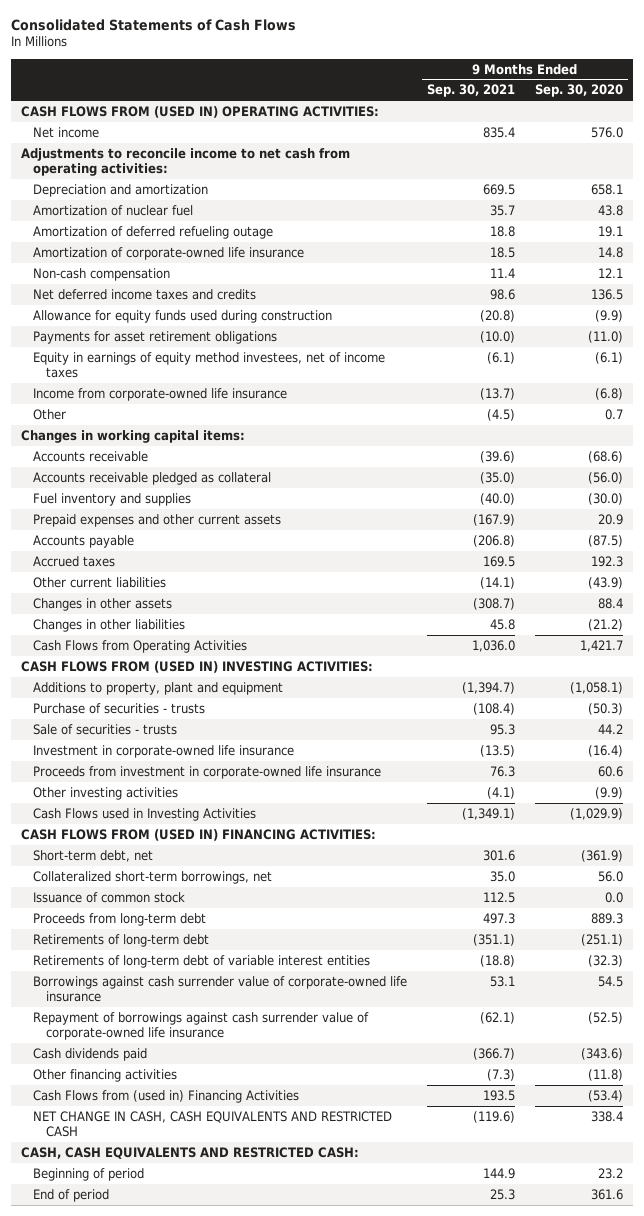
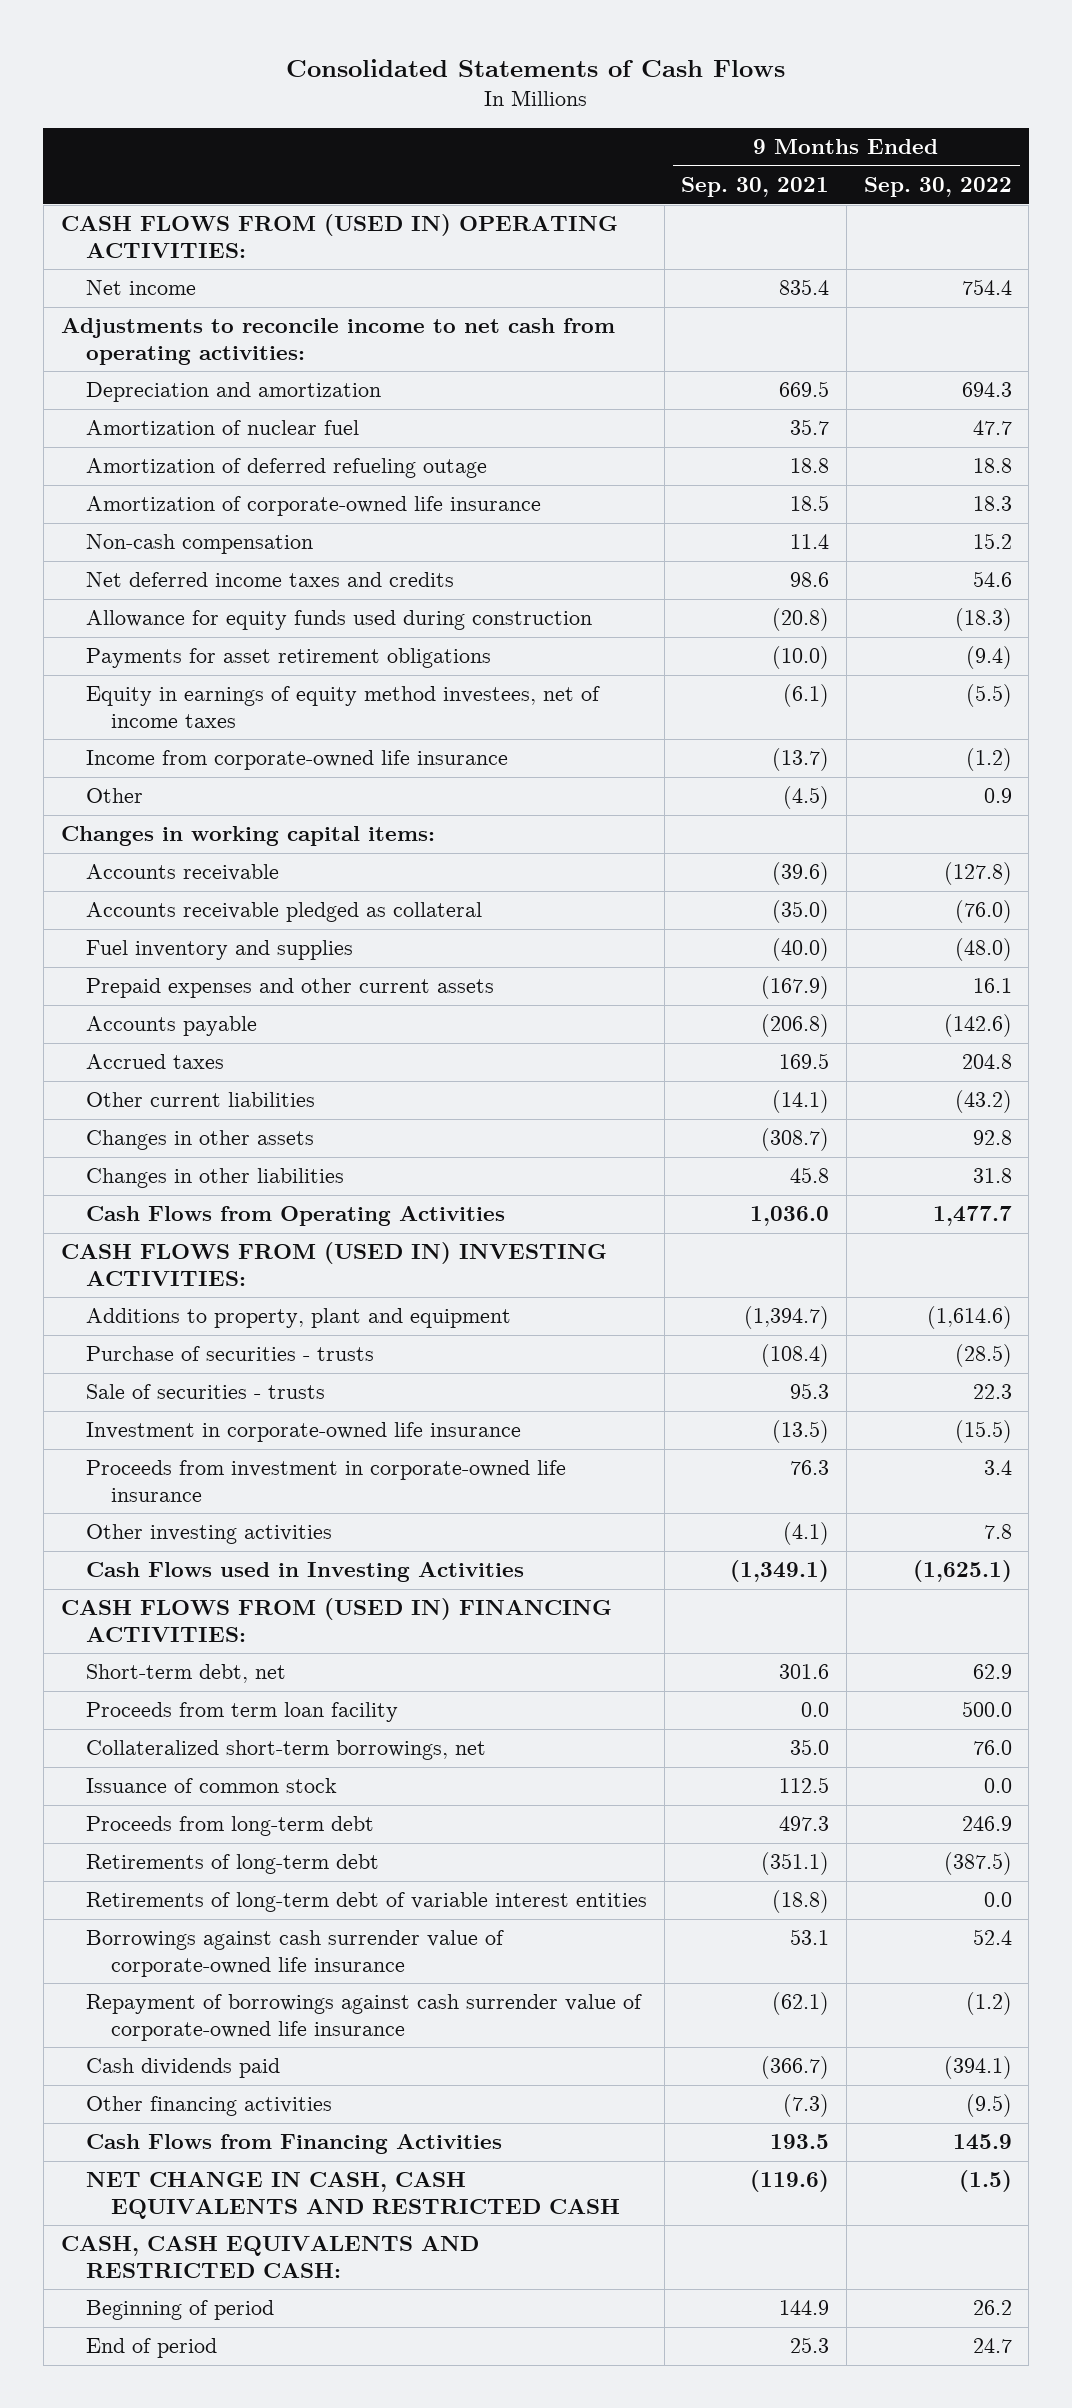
[535,84,624,98] Sep. 30, 2020 -> none
none -> [863,177,1012,198] Sep. 30, 2022
none -> [85,1702,398,1723] Proceeds from term loan facility
[33,1089,300,1103] Cash Flows from (used in) Financing Activities -> [85,2134,502,2155] Cash Flows from Financing Activities

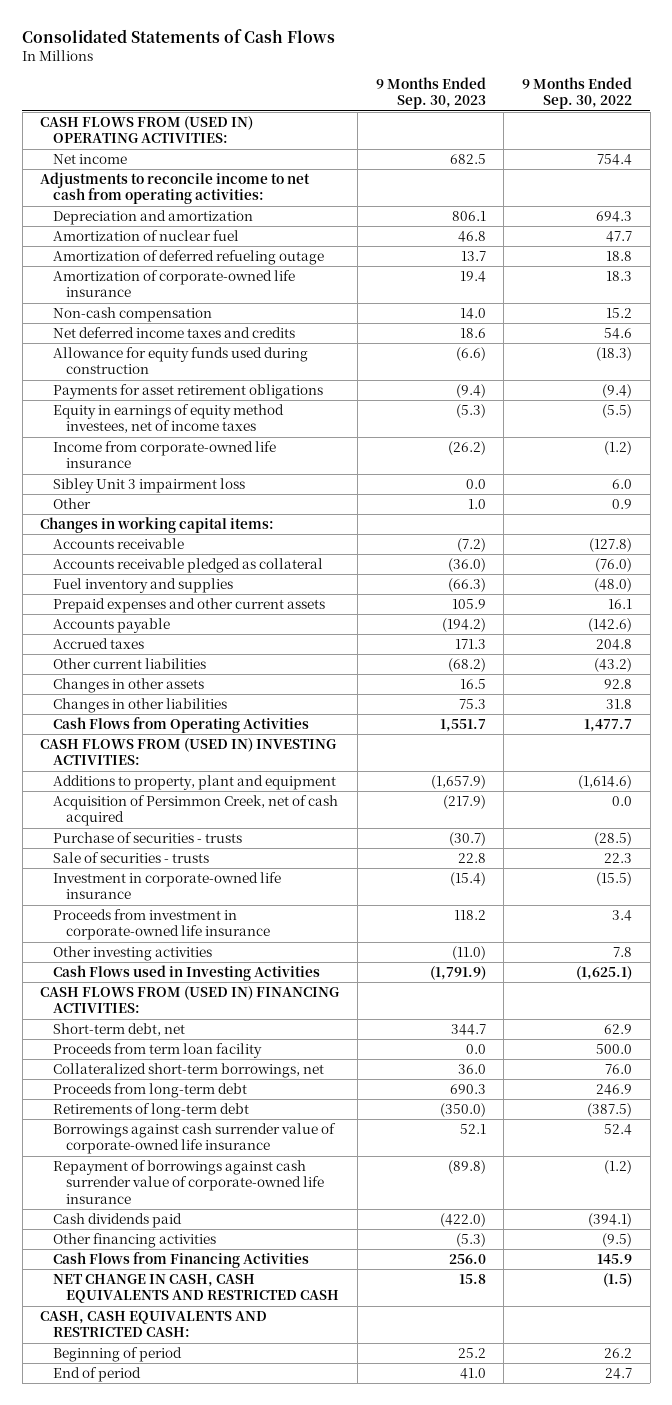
[681,177,830,198] Sep. 30, 2021 -> none
none -> [375,76,486,110] 9 Months Ended Sep. 30, 2023
none -> [52,477,245,493] Sibley Unit 3 impairment loss
none -> [52,794,338,827] Acquisition of Persimmon Creek, net of cash acquired
[85,1778,337,1794] Issuance of common stock -> none
[85,1892,647,1913] Retirements of long-term debt of variable interest entities -> none

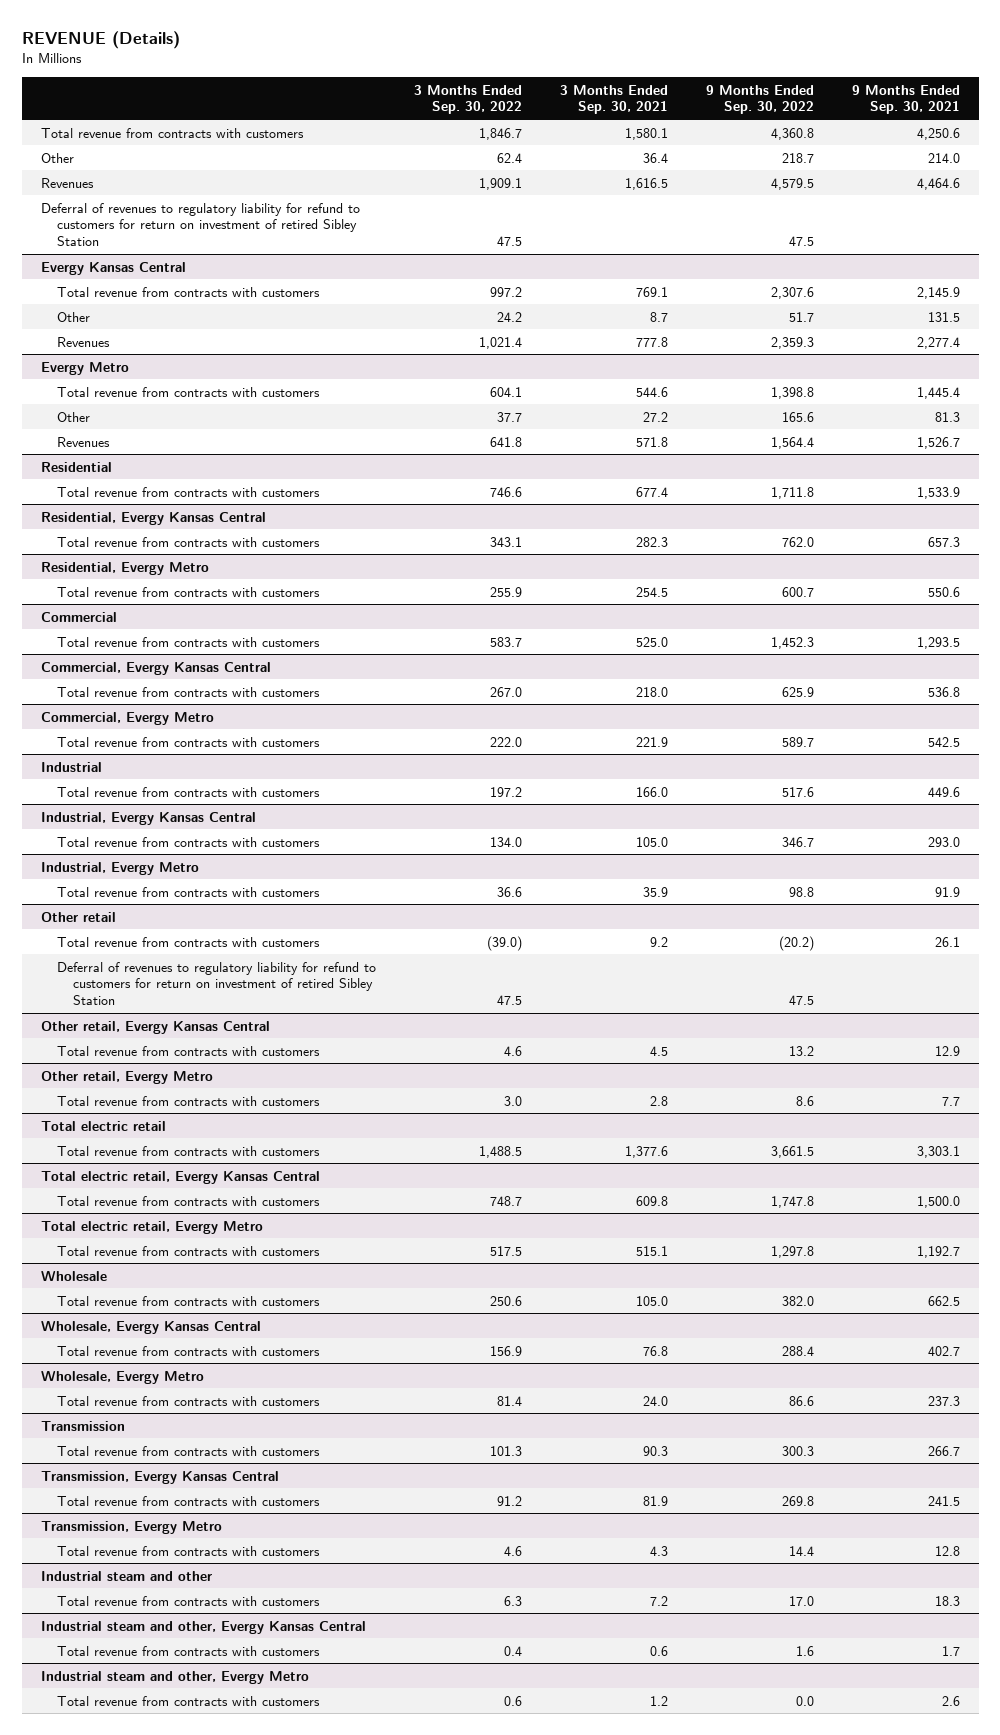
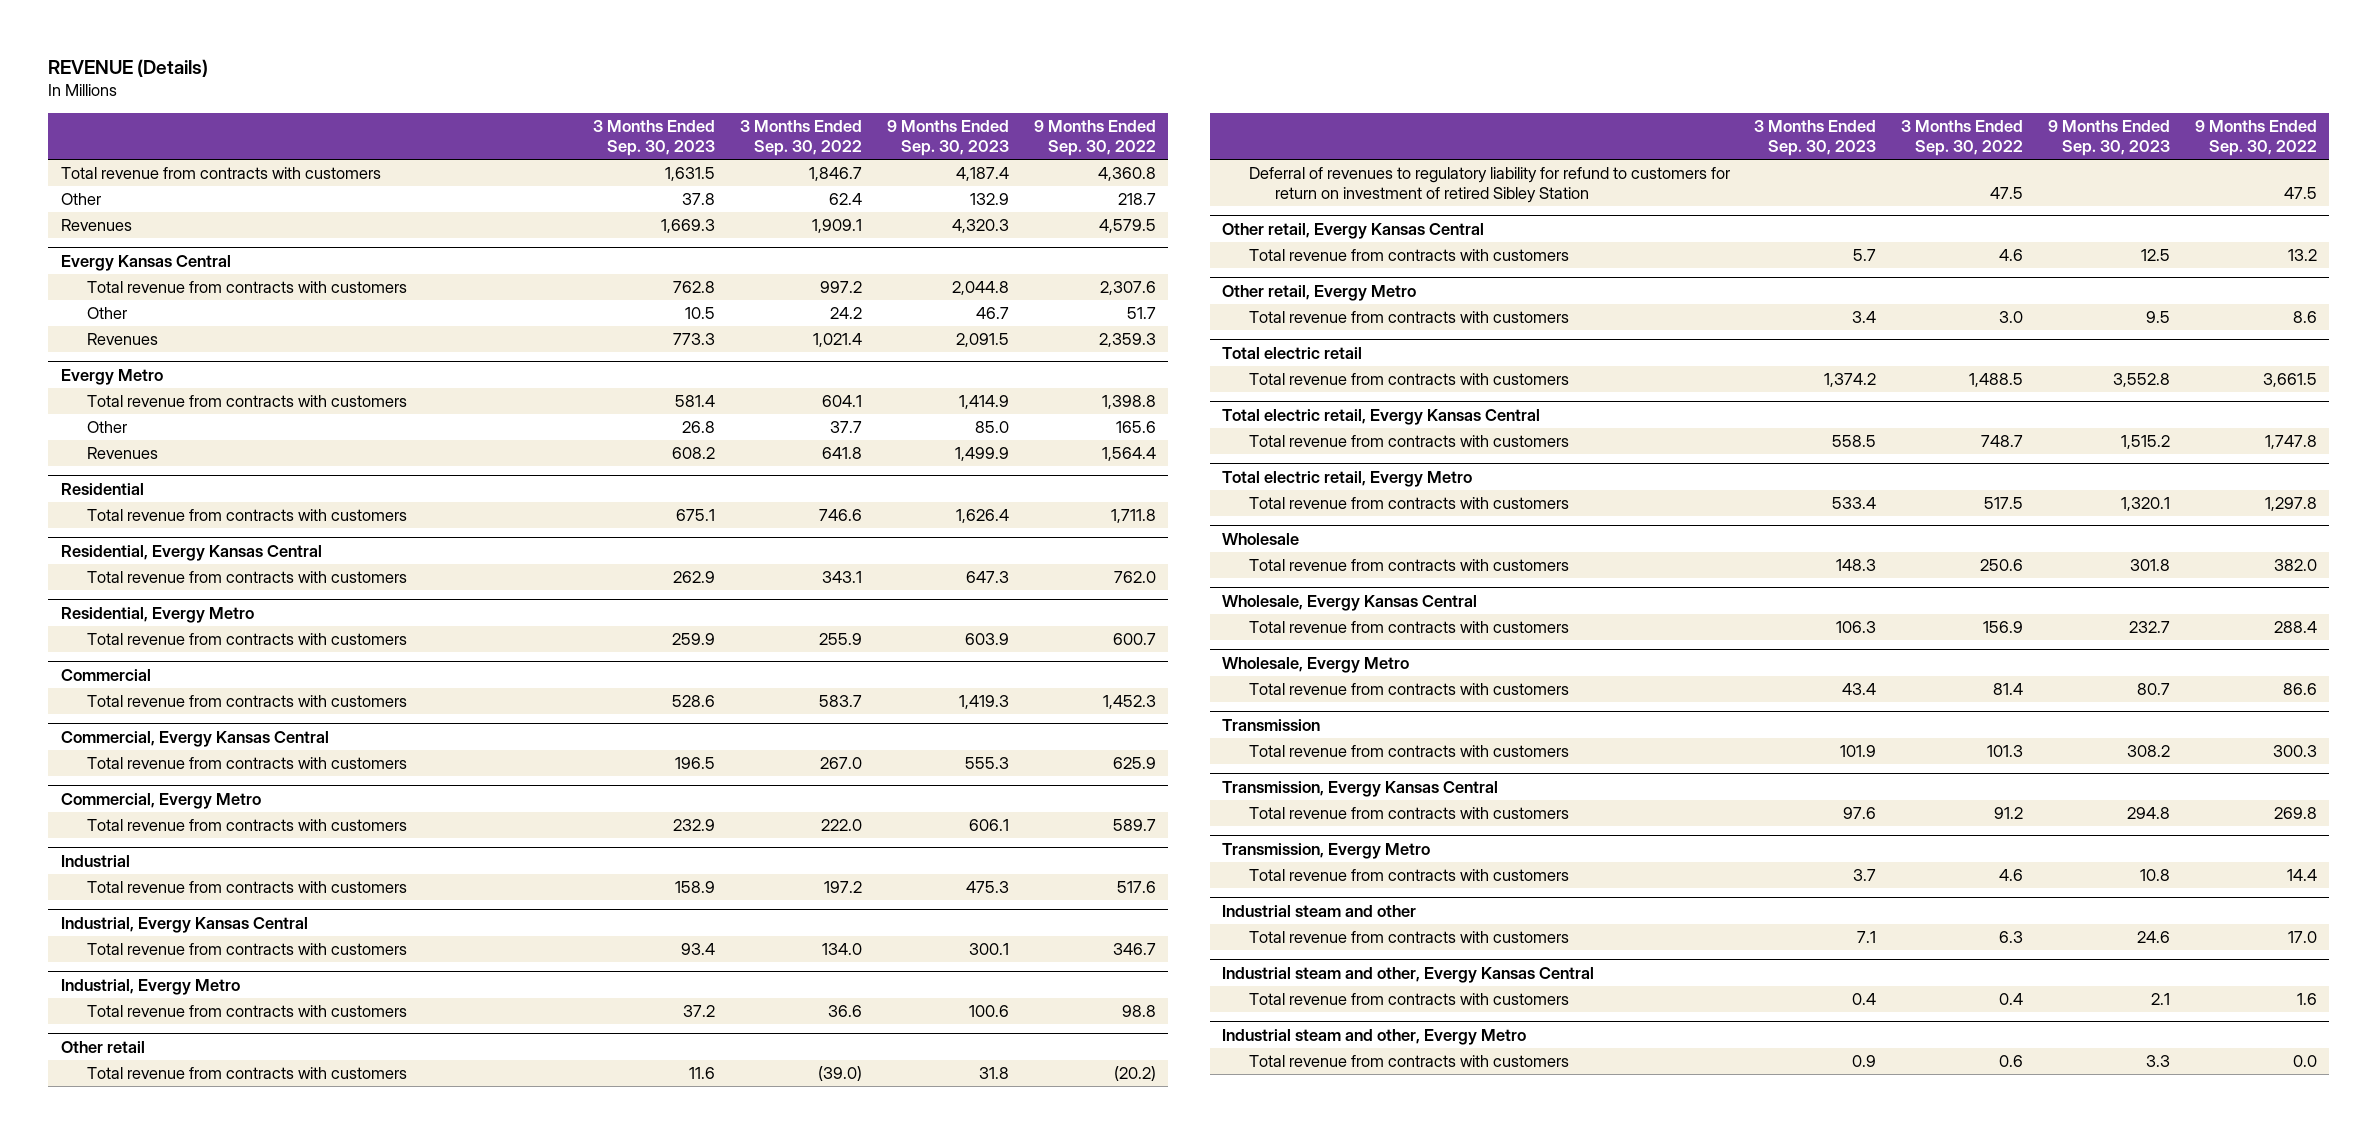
[559,84,668,115] 3 Months Ended Sep. 30, 2021 -> none
[851,84,960,115] 9 Months Ended Sep. 30, 2021 -> none
none -> [592,120,715,157] 3 Months Ended Sep. 30, 2023
none -> [886,120,1009,157] 9 Months Ended Sep. 30, 2023
[40,202,360,247] Deferral of revenues to regulatory liability for refund to customers for return on investment of retired Sibley Station -> none

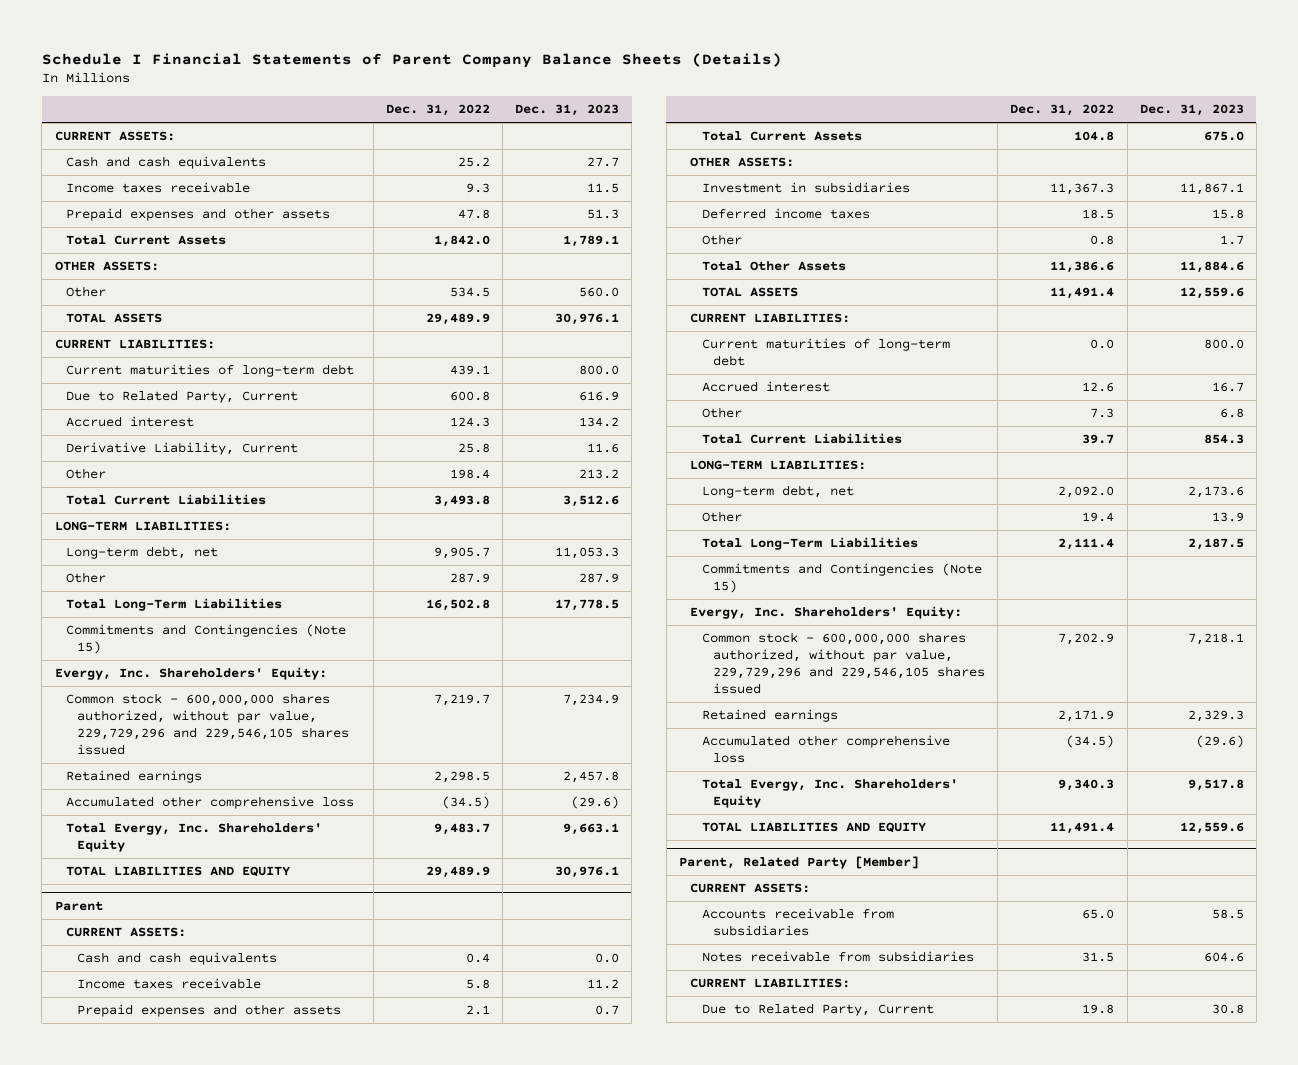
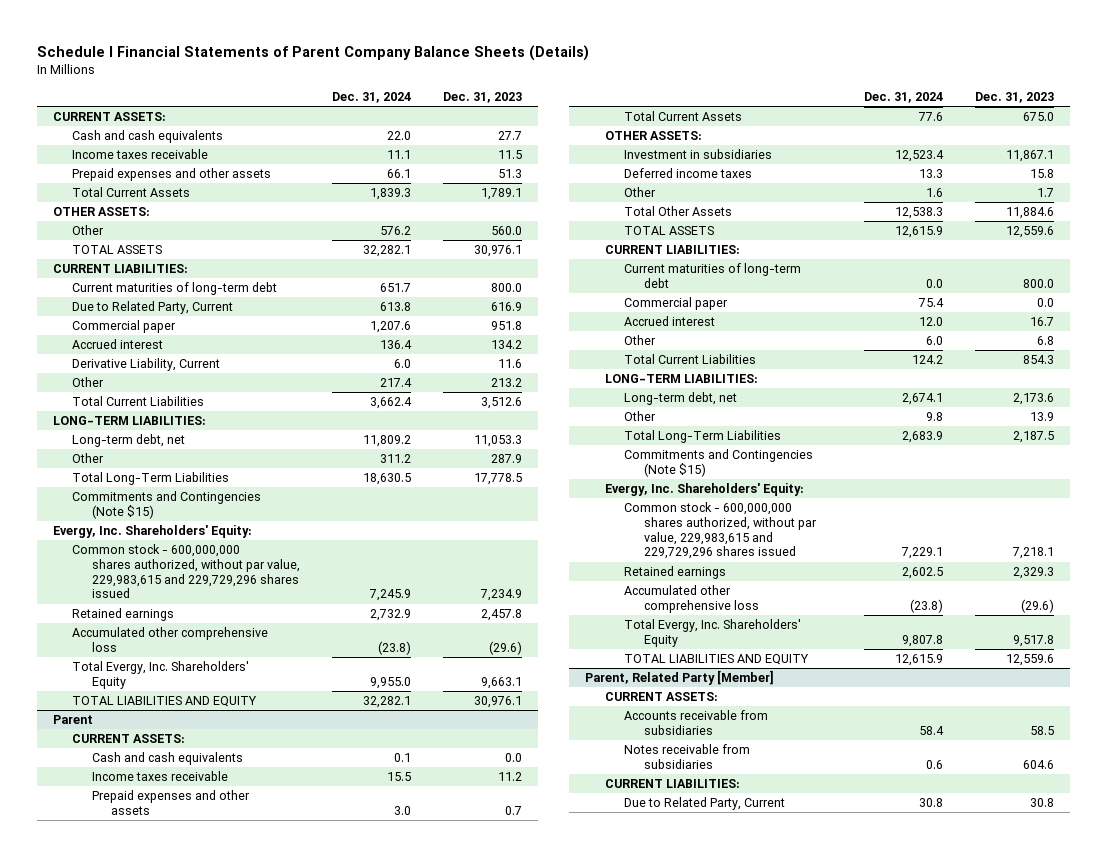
[385,104,490,117] Dec. 31, 2022 -> none
none -> [331,91,411,103] Dec. 31, 2024
none -> [72,320,177,334] Commercial paper
[65,624,346,654] Commitments and Contingencies (Note 15) -> [72,491,262,519] Commitments and Contingencies (Note $15)
[65,693,350,755] Common stock - 600,000,000 shares authorized, without par value, 229,729,296 and 229,546,105 shares issued -> [72,544,300,599] Common stock - 600,000,000 shares authorized, without par value, 229,983,615 and 229,729,296 shares issued
none -> [624,297,729,311] Commercial paper
[701,563,982,593] Commitments and Contingencies (Note 15) -> [624,449,814,477] Commitments and Contingencies (Note $15)
[701,632,986,694] Common stock - 600,000,000 shares authorized, without par value, 229,729,296 and 229,546,105 shares issued -> [624,502,817,560] Common stock - 600,000,000 shares authorized, without par value, 229,983,615 and 229,729,296 shares issued

